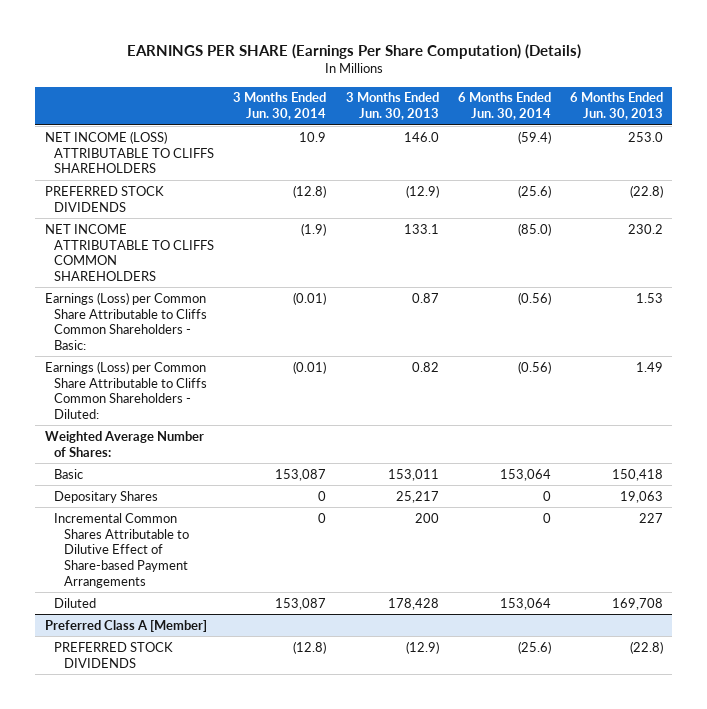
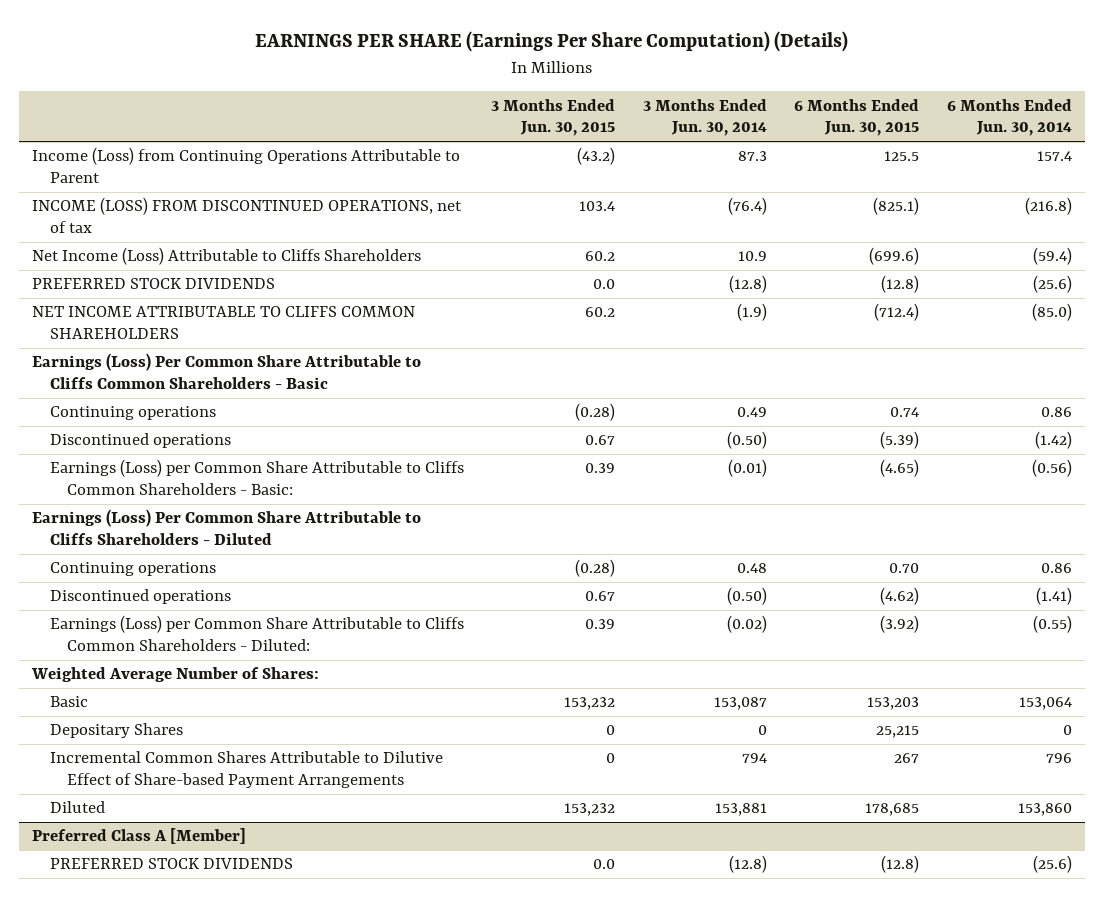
[345,92,439,121] 3 Months Ended Jun. 30, 2013 -> none
[569,92,663,121] 6 Months Ended Jun. 30, 2013 -> none
none -> [491,98,616,137] 3 Months Ended Jun. 30, 2015
none -> [794,98,920,137] 6 Months Ended Jun. 30, 2015
none -> [32,147,461,184] Income (Loss) from Continuing Operations Attributable to Parent
none -> [32,197,463,234] INCOME (LOSS) FROM DISCONTINUED OPERATIONS, net of tax
[44,130,215,174] NET INCOME (LOSS) ATTRIBUTABLE TO CLIFFS SHAREHOLDERS -> [32,247,422,266] Net Income (Loss) Attributable to Cliffs Shareholders
none -> [32,353,422,390] Earnings (Loss) Per Common Share Attributable to Cliffs Common Shareholders - Basic
none -> [49,406,216,421] Continuing operations
none -> [49,433,231,449] Discontinued operations
none -> [32,509,422,546] Earnings (Loss) Per Common Share Attributable to Cliffs Shareholders - Diluted
none -> [49,562,216,577] Continuing operations
none -> [49,589,231,605] Discontinued operations
[293,360,327,374] (0.01) -> [726,615,767,634] (0.02)
[517,360,551,374] (0.56) -> [1032,615,1072,634] (0.55)
[318,512,327,523] 0 -> [741,753,767,764] 794
[542,512,551,523] 0 -> [1045,753,1072,764] 796
[275,597,327,610] 153,087 -> [714,803,767,817] 153,881
[499,597,551,610] 153,064 -> [1017,803,1072,817] 153,860

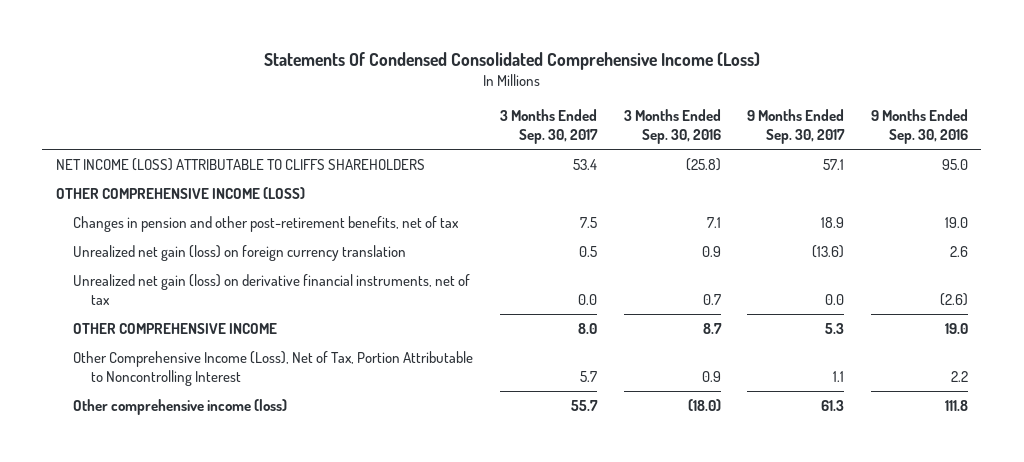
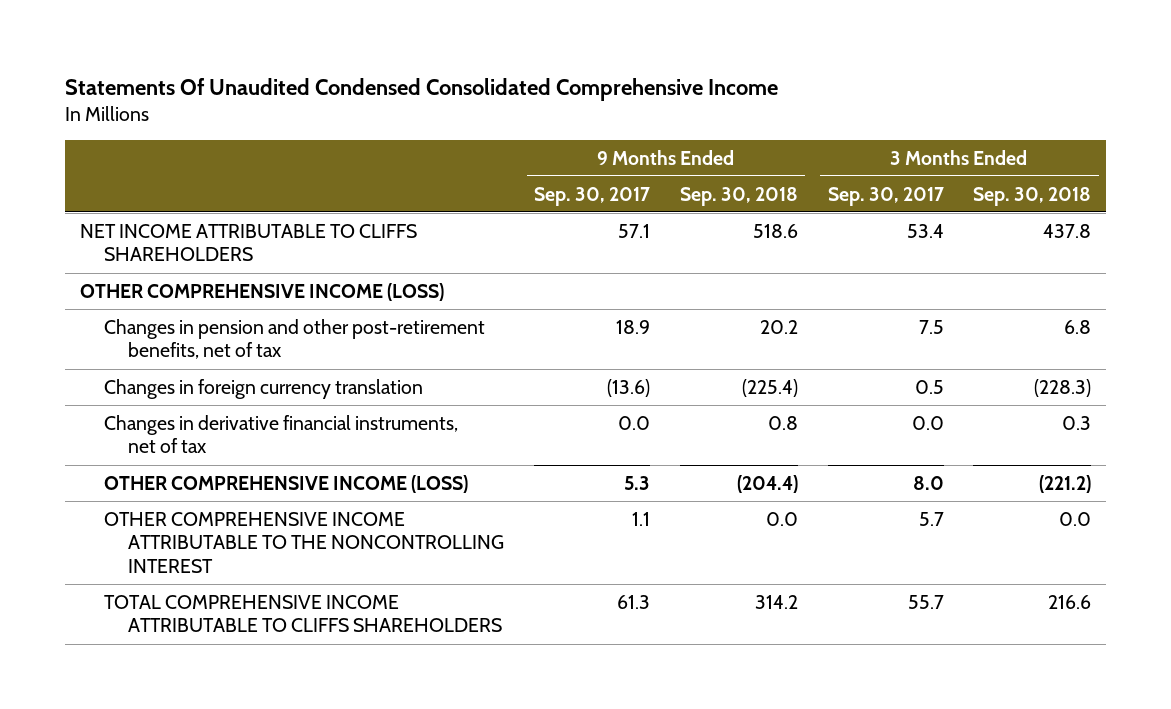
[263,51,760,70] Statements Of Condensed Consolidated Comprehensive Income (Loss) -> [64,77,778,101] Statements Of Unaudited Condensed Consolidated Comprehensive Income
[623,109,721,145] 3 Months Ended Sep. 30, 2016 -> none
[871,109,969,145] 9 Months Ended Sep. 30, 2016 -> none
none -> [679,186,798,206] Sep. 30, 2018
none -> [973,186,1092,206] Sep. 30, 2018
[55,158,425,172] NET INCOME (LOSS) ATTRIBUTABLE TO CLIFFS SHAREHOLDERS -> [79,223,417,262] NET INCOME ATTRIBUTABLE TO CLIFFS SHAREHOLDERS
[73,245,407,262] Unrealized net gain (loss) on foreign currency translation -> [104,378,424,399] Changes in foreign currency translation
[73,274,471,305] Unrealized net gain (loss) on derivative financial instruments, net of tax -> [104,414,459,454] Changes in derivative financial instruments, net of tax
[73,323,278,335] OTHER COMPREHENSIVE INCOME -> [104,474,469,493] OTHER COMPREHENSIVE INCOME (LOSS)
[73,351,474,386] Other Comprehensive Income (Loss), Net of Tax, Portion Attributable to Noncontrolling Interest -> [104,511,505,574] OTHER COMPREHENSIVE INCOME ATTRIBUTABLE TO THE NONCONTROLLING INTEREST
[73,399,288,416] Other comprehensive income (loss) -> [104,594,503,633] TOTAL COMPREHENSIVE INCOME ATTRIBUTABLE TO CLIFFS SHAREHOLDERS

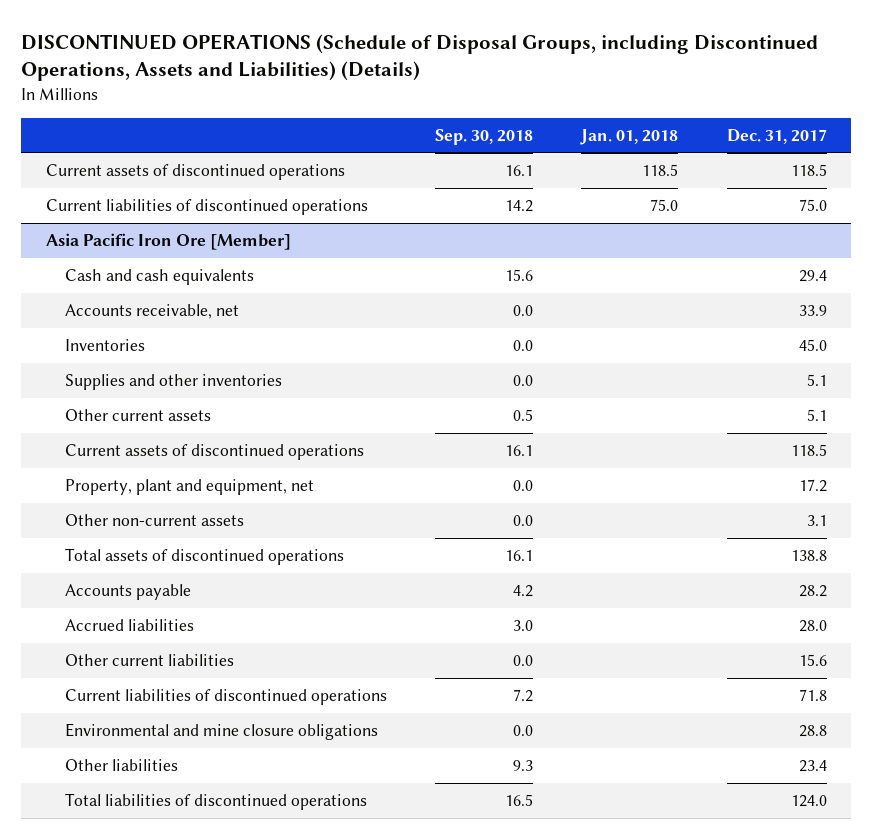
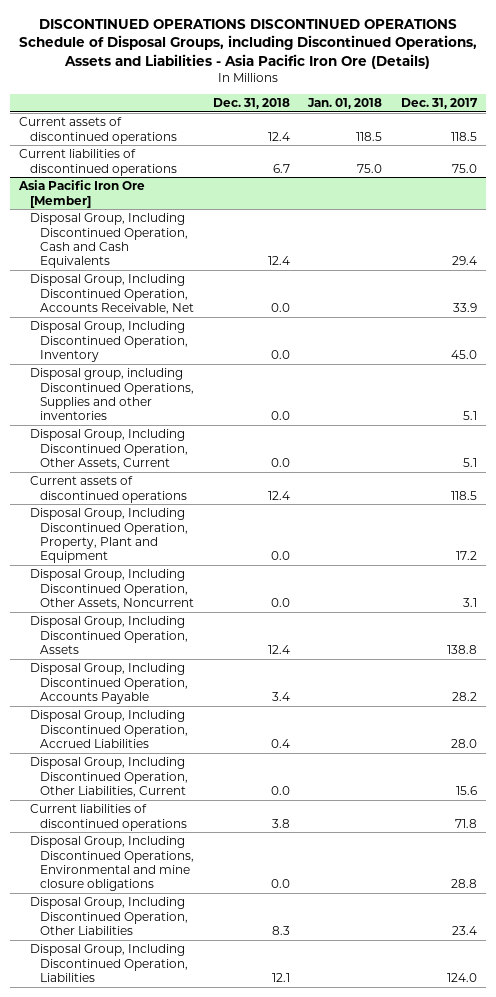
[21,33,819,82] DISCONTINUED OPERATIONS (Schedule of Disposal Groups, including Discontinued Operations, Assets and Liabilities) (Details) -> [19,18,478,69] DISCONTINUED OPERATIONS DISCONTINUED OPERATIONS Schedule of Disposal Groups, including Discontinued Operations, Assets and Liabilities - Asia Pacific Iron Ore (Details)
[434,128,533,145] Sep. 30, 2018 -> none
none -> [212,97,290,109] Dec. 31, 2018
[64,268,254,285] Cash and cash equivalents -> [29,213,189,269] Disposal Group, Including Discontinued Operation, Cash and Cash Equivalents
[64,303,239,319] Accounts receivable, net -> [29,274,195,314] Disposal Group, Including Discontinued Operation, Accounts Receivable, Net
[64,338,145,351] Inventories -> [29,321,189,362] Disposal Group, Including Discontinued Operation, Inventory
[64,373,282,390] Supplies and other inventories -> [29,368,195,421] Disposal group, including Discontinued Operations, Supplies and other inventories
[64,408,211,421] Other current assets -> [29,429,189,469] Disposal Group, Including Discontinued Operation, Other Assets, Current
[64,478,314,495] Property, plant and equipment, net -> [29,508,189,564] Disposal Group, Including Discontinued Operation, Property, Plant and Equipment
[64,513,244,526] Other non-current assets -> [29,569,195,609] Disposal Group, Including Discontinued Operation, Other Assets, Noncurrent
[64,547,344,565] Total assets of discontinued operations -> [29,616,189,654] Disposal Group, Including Discontinued Operation, Assets
[64,583,191,600] Accounts payable -> [29,663,189,704] Disposal Group, Including Discontinued Operation, Accounts Payable
[64,618,194,631] Accrued liabilities -> [29,710,189,748] Disposal Group, Including Discontinued Operation, Accrued Liabilities
[64,653,234,666] Other current liabilities -> [29,757,189,797] Disposal Group, Including Discontinued Operation, Other Liabilities, Current
[64,722,378,740] Environmental and mine closure obligations -> [29,836,195,892] Disposal Group, Including Discontinued Operations, Environmental and mine closure obligations
[64,758,178,771] Other liabilities -> [29,897,189,935] Disposal Group, Including Discontinued Operation, Other Liabilities
[64,792,367,810] Total liabilities of discontinued operations -> [29,944,189,982] Disposal Group, Including Discontinued Operation, Liabilities

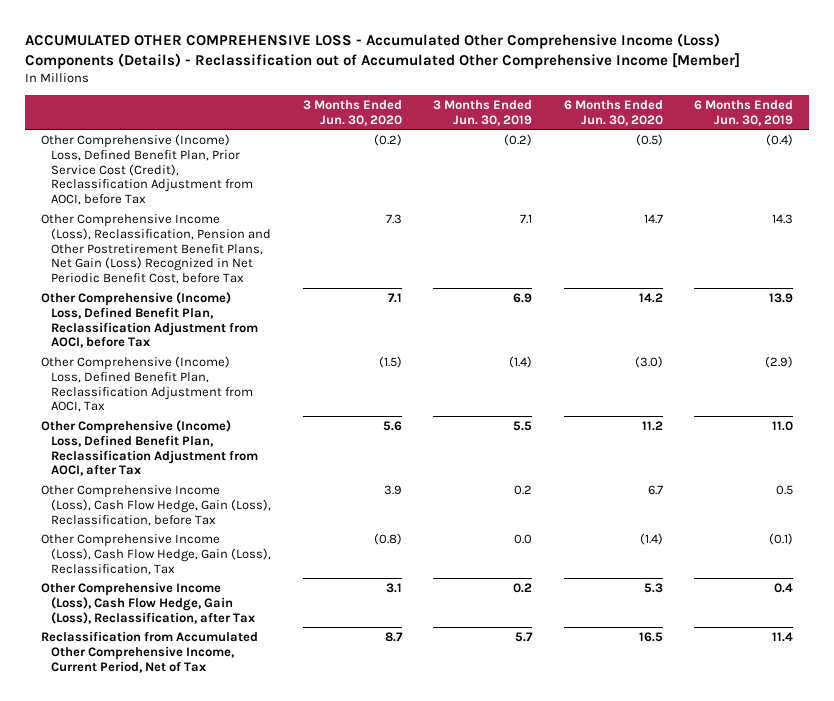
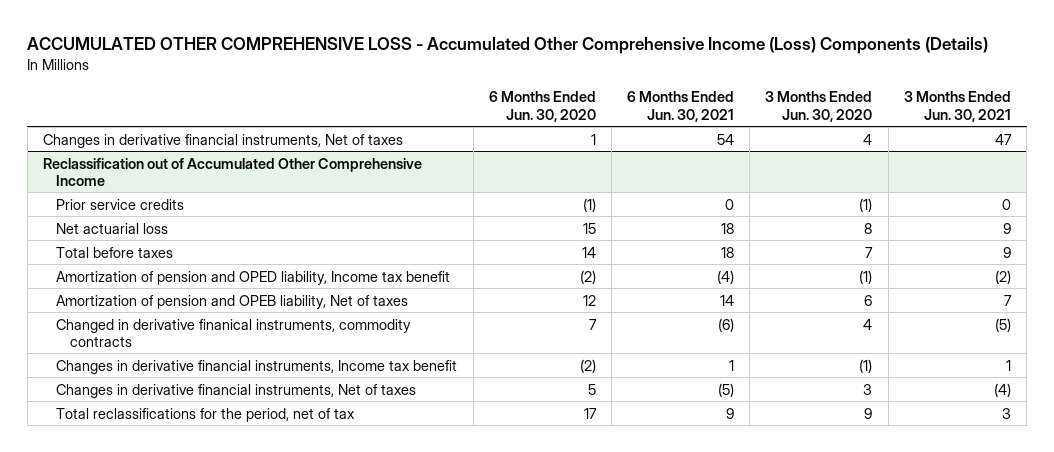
[25,32,741,69] ACCUMULATED OTHER COMPREHENSIVE LOSS - Accumulated Other Comprehensive Income (Loss) Components (Details) - Reclassification out of Accumulated Other Comprehensive Income [Member] -> [27,37,989,55] ACCUMULATED OTHER COMPREHENSIVE LOSS - Accumulated Other Comprehensive Income (Loss) Components (Details)
[433,99,533,126] 3 Months Ended Jun. 30, 2019 -> none
[694,99,794,126] 6 Months Ended Jun. 30, 2019 -> none
none -> [627,91,735,122] 6 Months Ended Jun. 30, 2021
none -> [903,91,1011,122] 3 Months Ended Jun. 30, 2021
[40,133,254,206] Other Comprehensive (Income) Loss, Defined Benefit Plan, Prior Service Cost (Credit), Reclassification Adjustment from AOCI, before Tax -> none
[40,213,272,285] Other Comprehensive Income (Loss), Reclassification, Pension and Other Postretirement Benefit Plans, Net Gain (Loss) Recognized in Net Periodic Benefit Cost, before Tax -> none
[40,291,259,349] Other Comprehensive (Income) Loss, Defined Benefit Plan, Reclassification Adjustment from AOCI, before Tax -> none
[40,355,254,413] Other Comprehensive (Income) Loss, Defined Benefit Plan, Reclassification Adjustment from AOCI, Tax -> none
[40,419,259,477] Other Comprehensive (Income) Loss, Defined Benefit Plan, Reclassification Adjustment from AOCI, after Tax -> none
[40,484,272,526] Other Comprehensive Income (Loss), Cash Flow Hedge, Gain (Loss), Reclassification, before Tax -> none
[40,533,272,575] Other Comprehensive Income (Loss), Cash Flow Hedge, Gain (Loss), Reclassification, Tax -> none
[40,581,256,624] Other Comprehensive Income (Loss), Cash Flow Hedge, Gain (Loss), Reclassification, after Tax -> none
none -> [43,133,404,148] Changes in derivative financial instruments, Net of taxes
none -> [43,157,423,186] Reclassification out of Accumulated Other Comprehensive Income
none -> [56,198,185,210] Prior service credits
none -> [56,222,169,234] Net actuarial loss
none -> [56,246,174,258] Total before taxes
none -> [56,270,451,285] Amortization of pension and OPED liability, Income tax benefit
none -> [56,294,409,309] Amortization of pension and OPEB liability, Net of taxes
none -> [56,318,412,347] Changed in derivative finanical instruments, commodity contracts
none -> [56,359,458,374] Changes in derivative financial instruments, Income tax benefit
none -> [56,383,417,398] Changes in derivative financial instruments, Net of taxes
[40,630,258,673] Reclassification from Accumulated Other Comprehensive Income, Current Period, Net of Tax -> [56,407,356,422] Total reclassifications for the period, net of tax
[384,631,403,642] 8.7 -> [864,407,873,419] 9
[638,631,663,642] 16.5 -> [583,407,597,419] 17

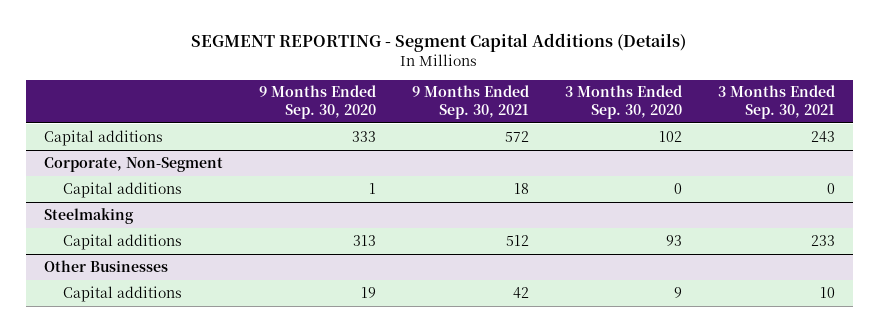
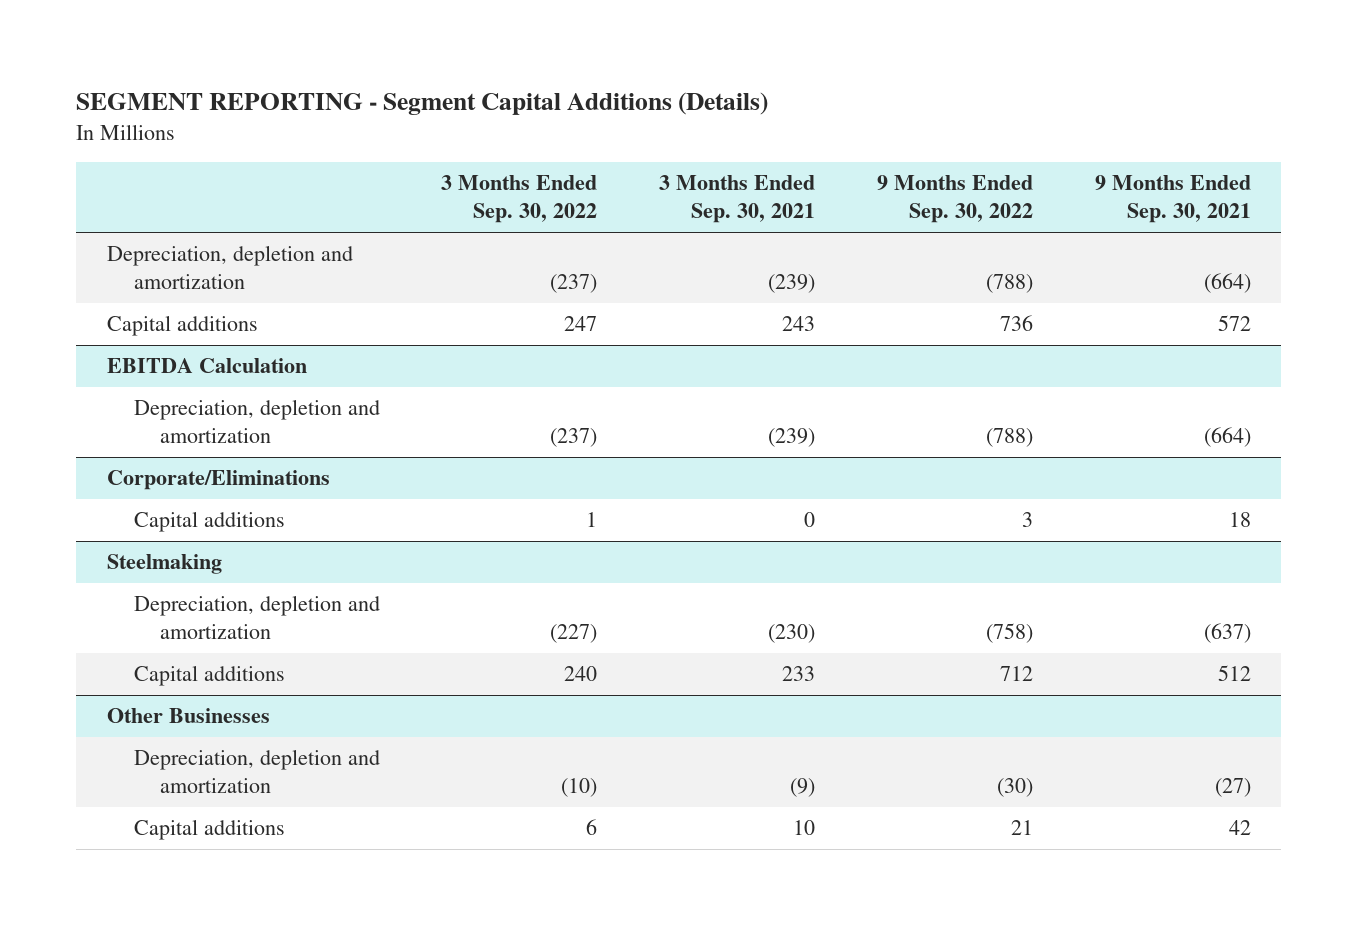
[258,85,376,120] 9 Months Ended Sep. 30, 2020 -> none
[565,85,683,120] 3 Months Ended Sep. 30, 2020 -> none
none -> [441,175,598,224] 3 Months Ended Sep. 30, 2022
none -> [876,175,1033,224] 9 Months Ended Sep. 30, 2022
none -> [107,245,354,290] Depreciation, depletion and amortization
none -> [107,358,308,374] EBITDA Calculation
none -> [133,399,380,444] Depreciation, depletion and amortization
[43,156,223,172] Corporate, Non-Segment -> [107,470,331,491] Corporate/Eliminations
none -> [133,595,380,640] Depreciation, depletion and amortization
none -> [133,749,380,794] Depreciation, depletion and amortization

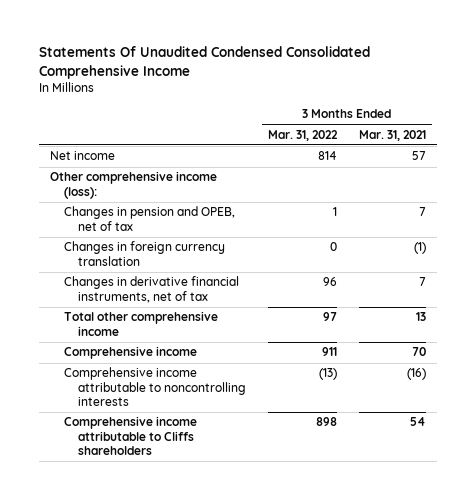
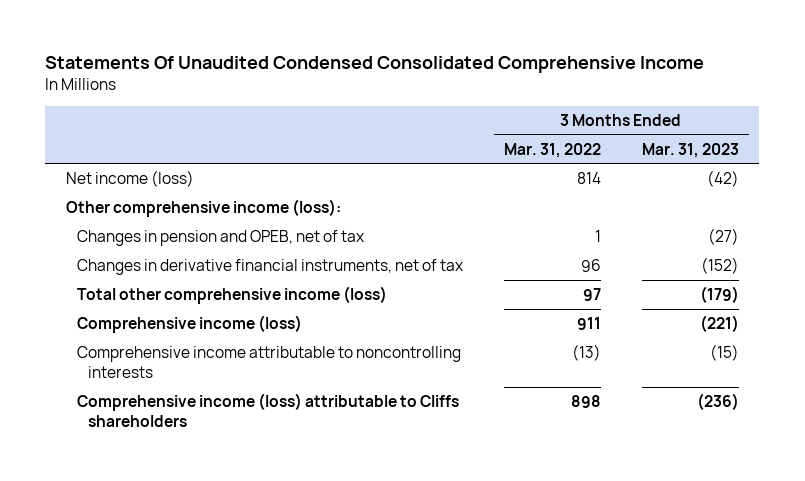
[359,129,427,141] Mar. 31, 2021 -> none
none -> [641,142,739,158] Mar. 31, 2023
[50,151,116,161] Net income -> [65,170,194,188] Net income (loss)
[63,241,225,266] Changes in foreign currency translation -> none
[63,311,218,336] Total other comprehensive income -> [76,286,387,305] Total other comprehensive income (loss)
[63,346,197,360] Comprehensive income -> [76,315,302,334] Comprehensive income (loss)
[63,416,197,455] Comprehensive income attributable to Cliffs shareholders -> [76,393,459,427] Comprehensive income (loss) attributable to Cliffs shareholders

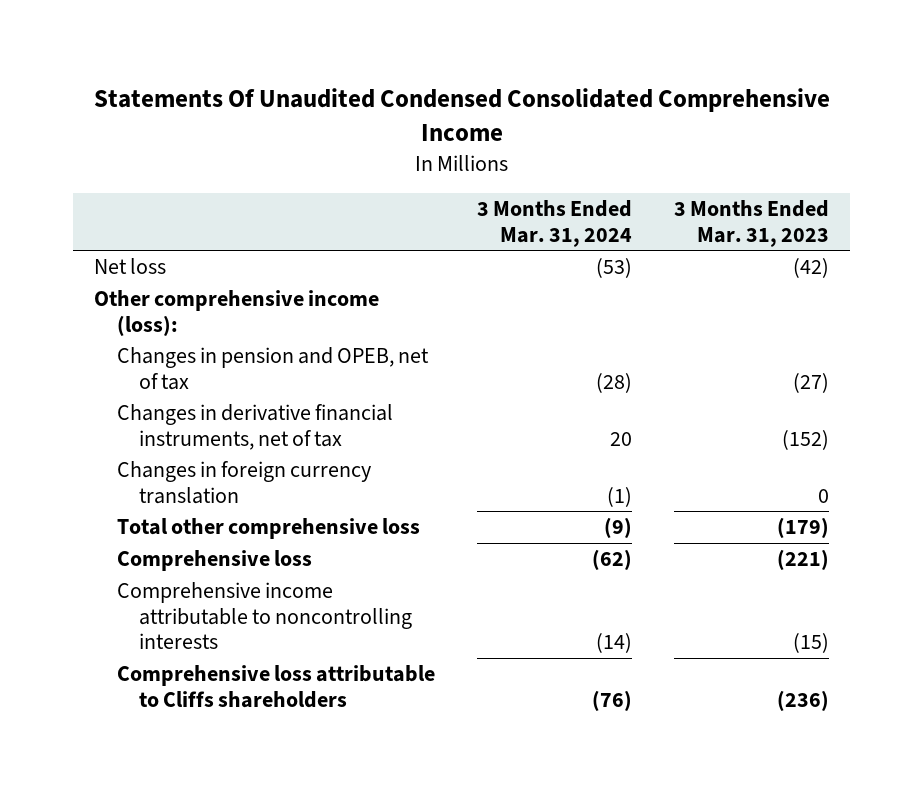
[503,142,601,158] Mar. 31, 2022 -> none
none -> [476,200,632,247] 3 Months Ended Mar. 31, 2024
[65,170,194,188] Net income (loss) -> [94,258,167,275] Net loss
none -> [116,461,371,504] Changes in foreign currency translation
[76,286,387,305] Total other comprehensive income (loss) -> [116,518,420,540] Total other comprehensive loss
[76,315,302,334] Comprehensive income (loss) -> [116,550,312,572] Comprehensive loss
[76,393,459,427] Comprehensive income (loss) attributable to Cliffs shareholders -> [116,665,435,708] Comprehensive loss attributable to Cliffs shareholders

